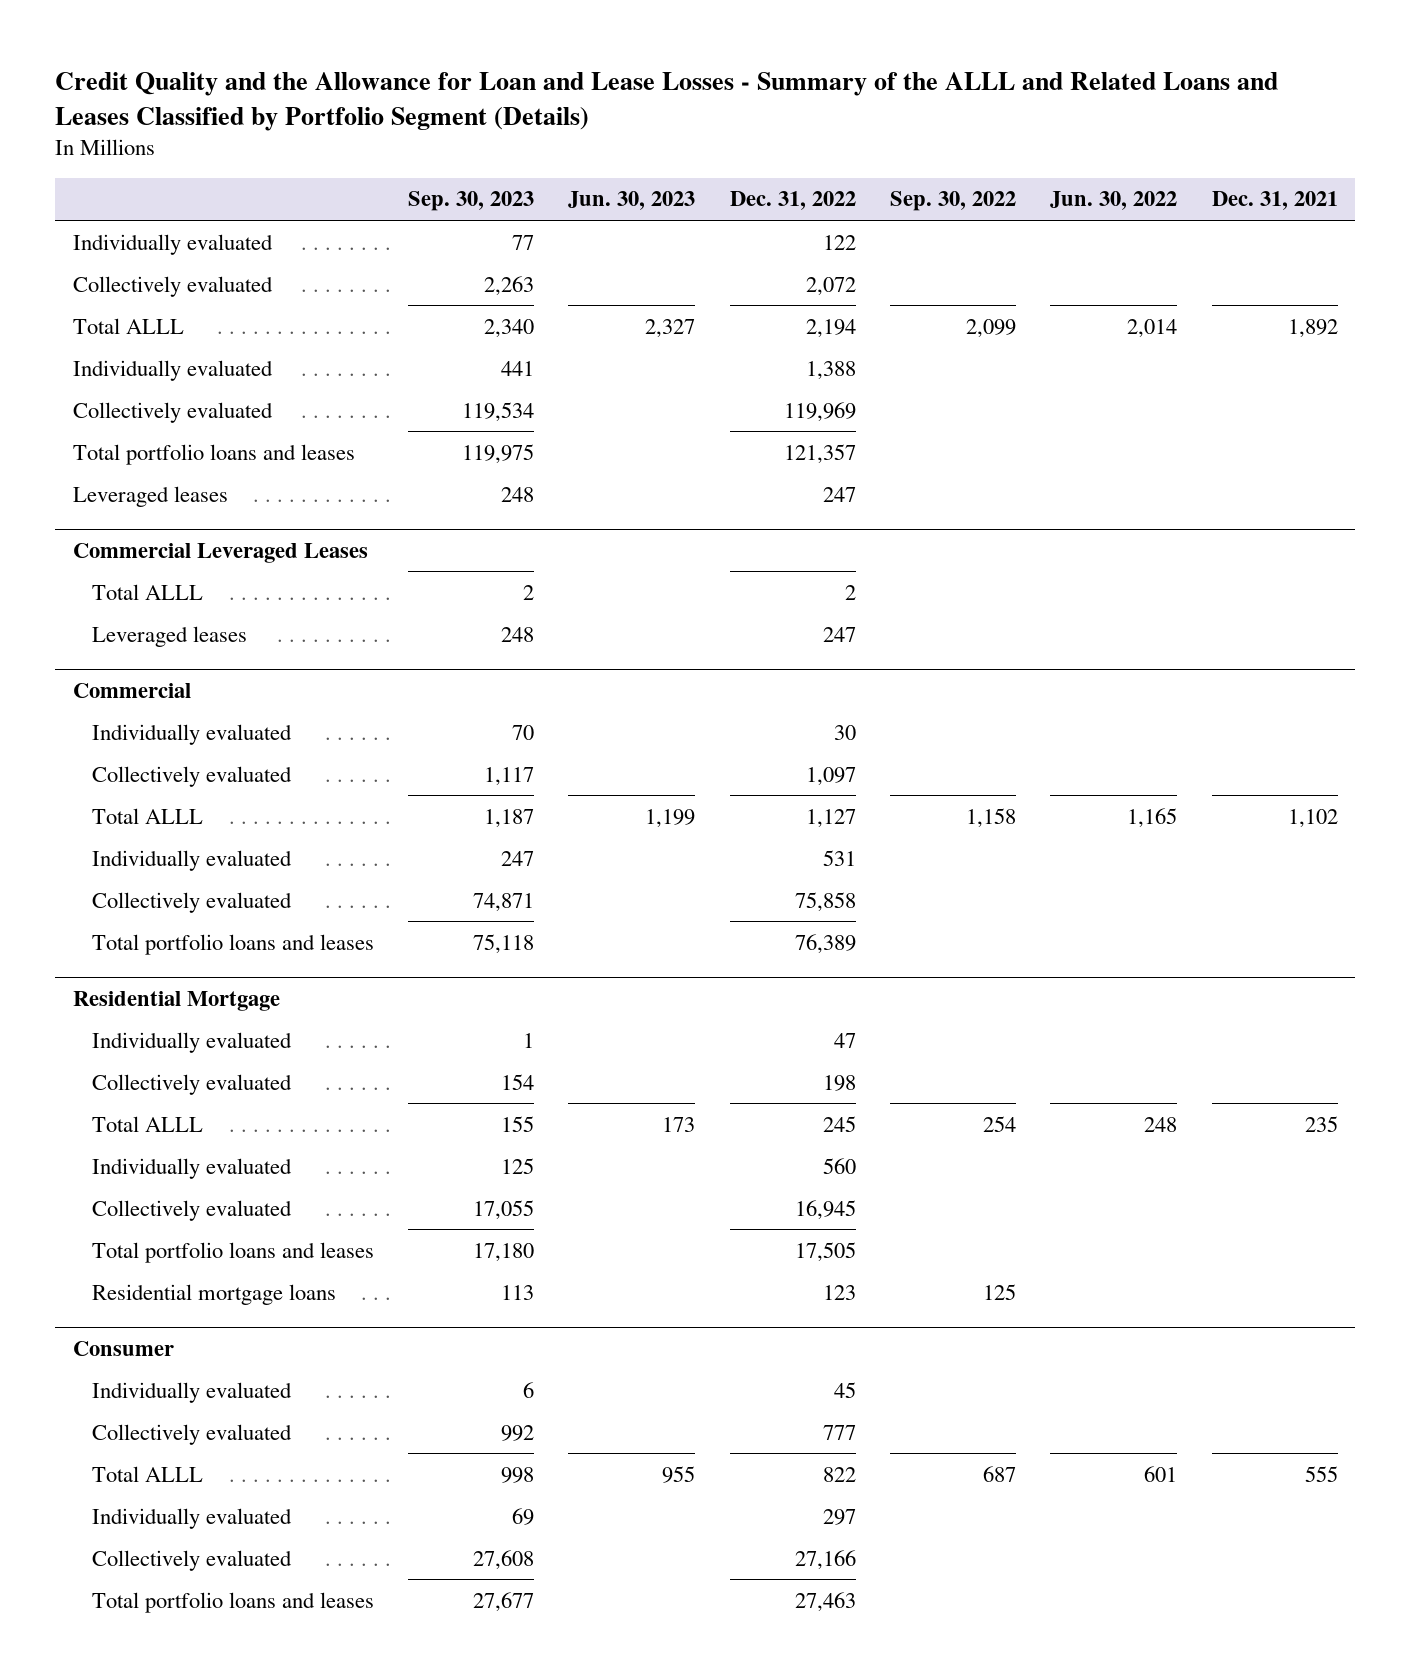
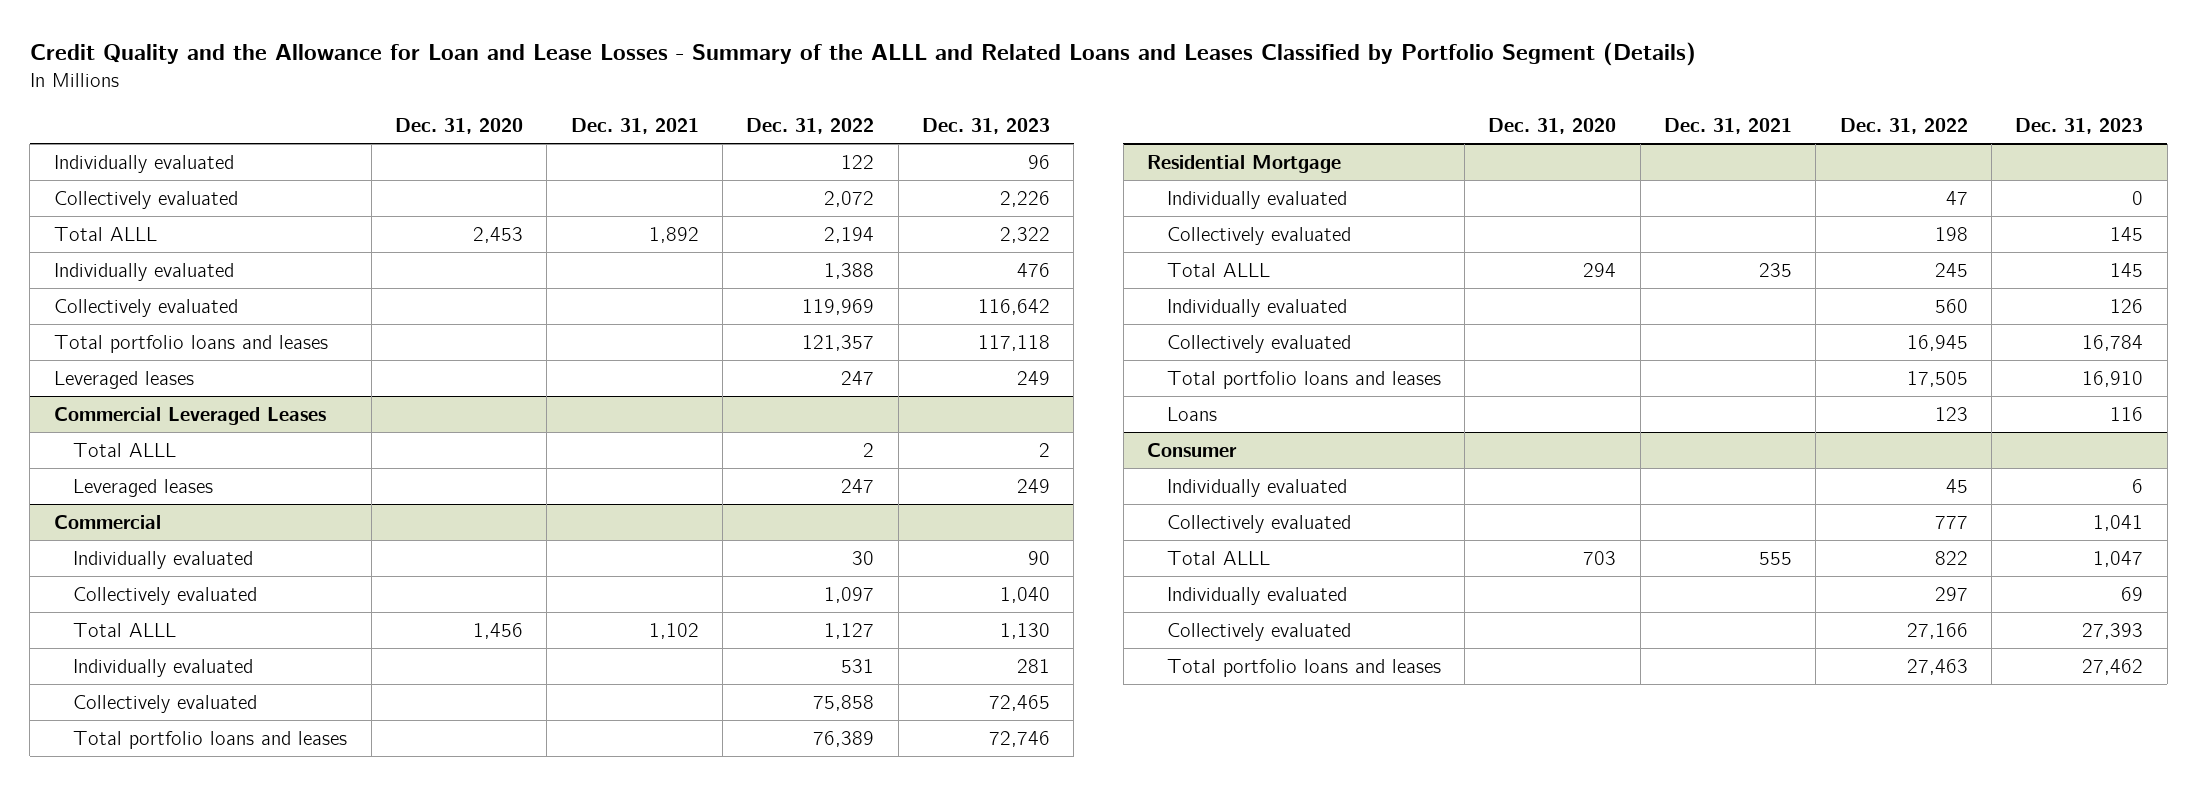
[407,191,534,212] Sep. 30, 2023 -> none
[568,191,696,211] Jun. 30, 2023 -> none
[889,191,1016,212] Sep. 30, 2022 -> none
[1050,191,1178,211] Jun. 30, 2022 -> none
none -> [394,117,523,134] Dec. 31, 2020
none -> [921,117,1050,134] Dec. 31, 2023
[91,1283,336,1305] Residential mortgage loans -> [1166,406,1217,421] Loans

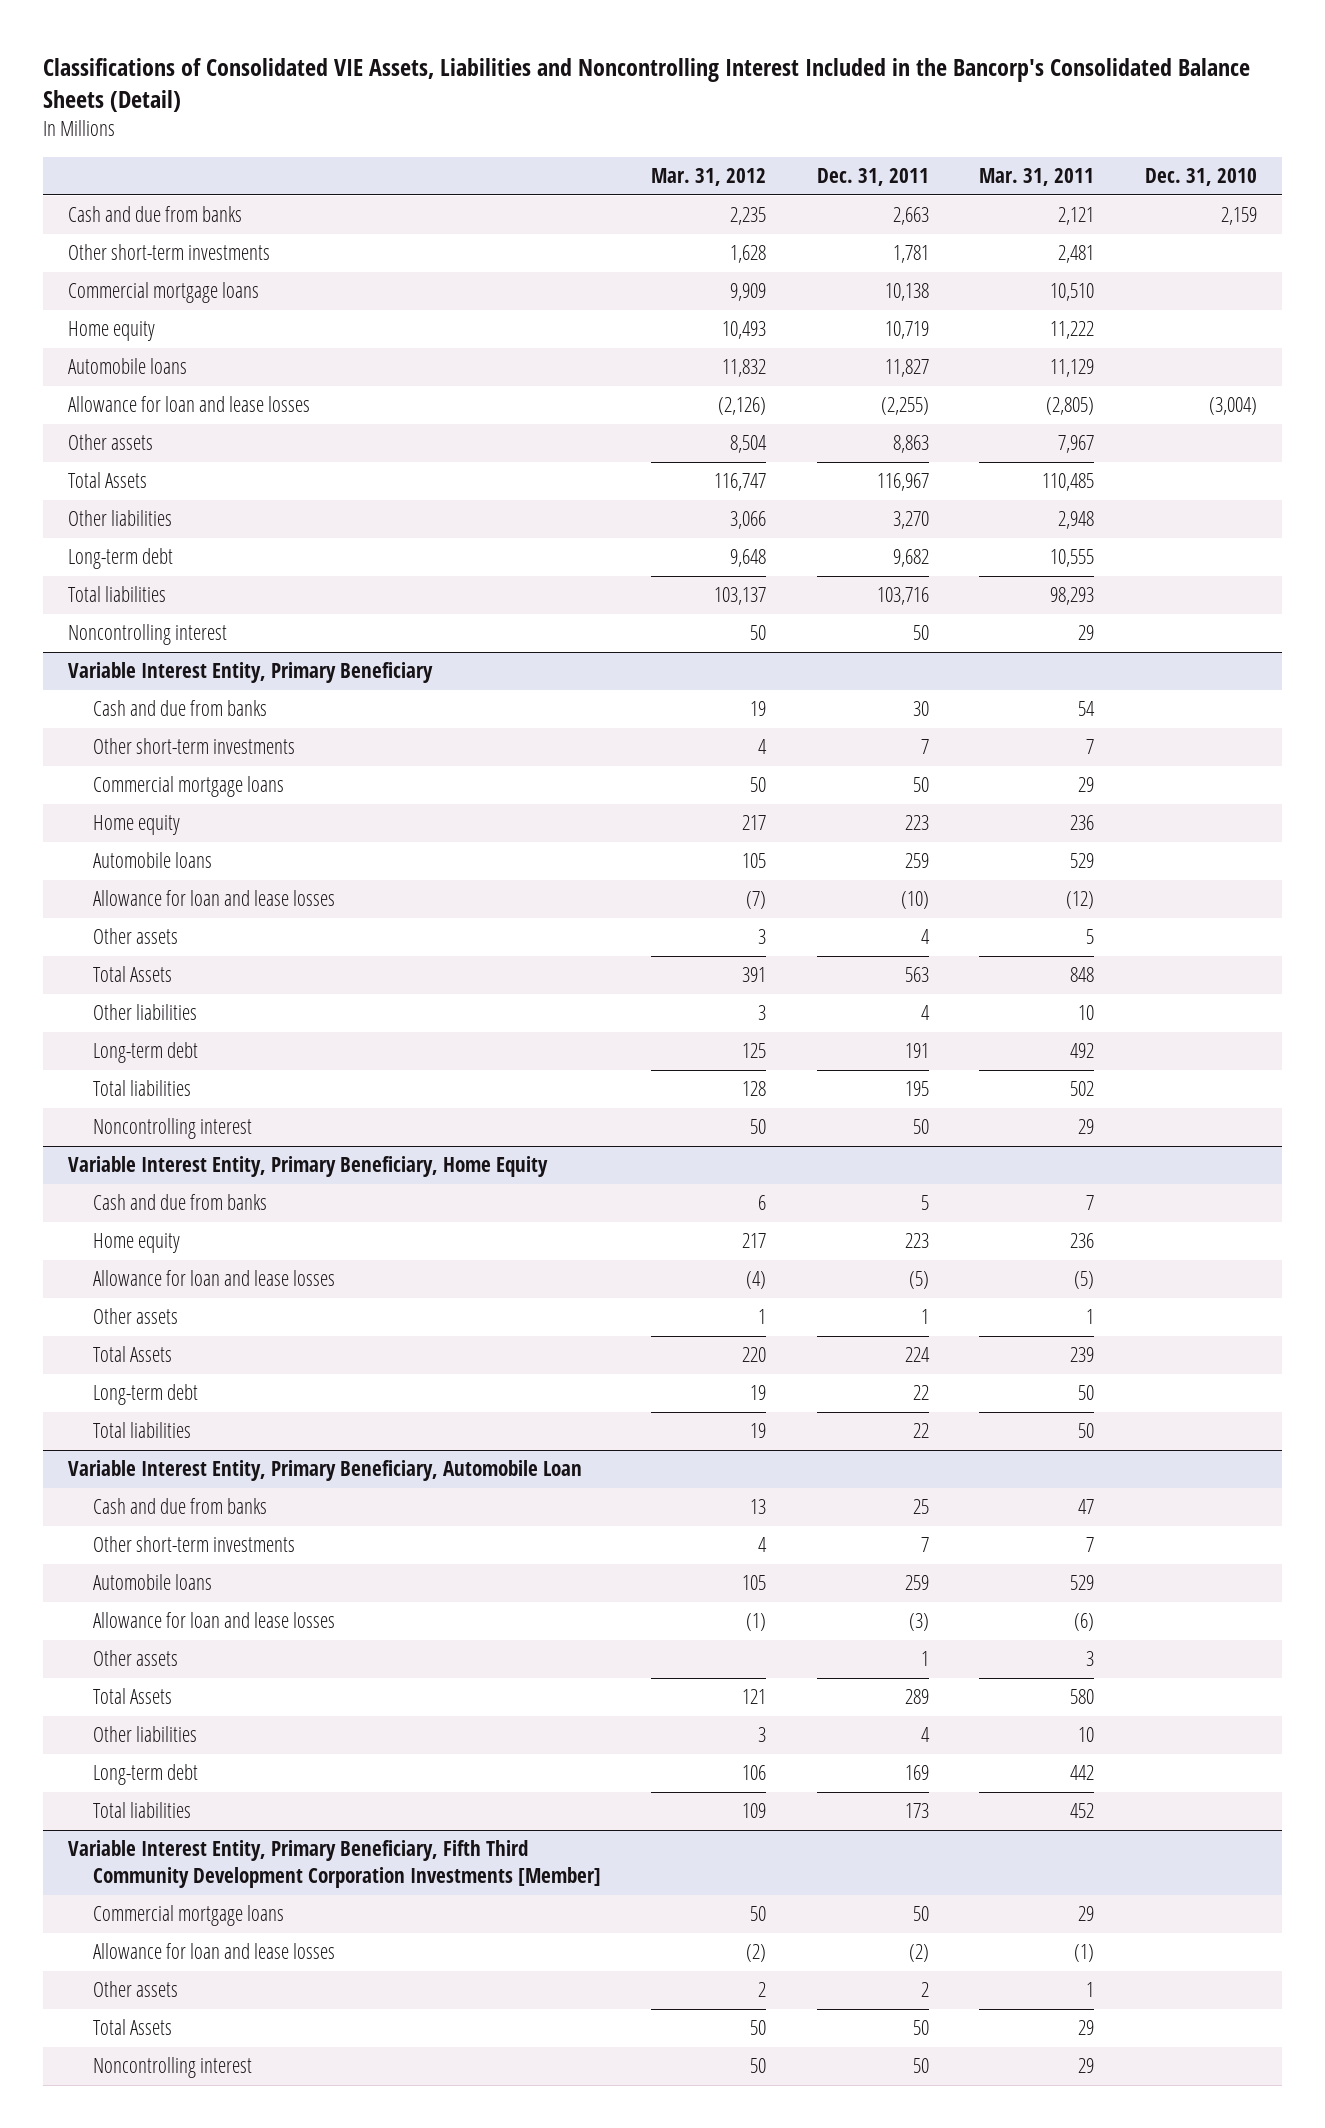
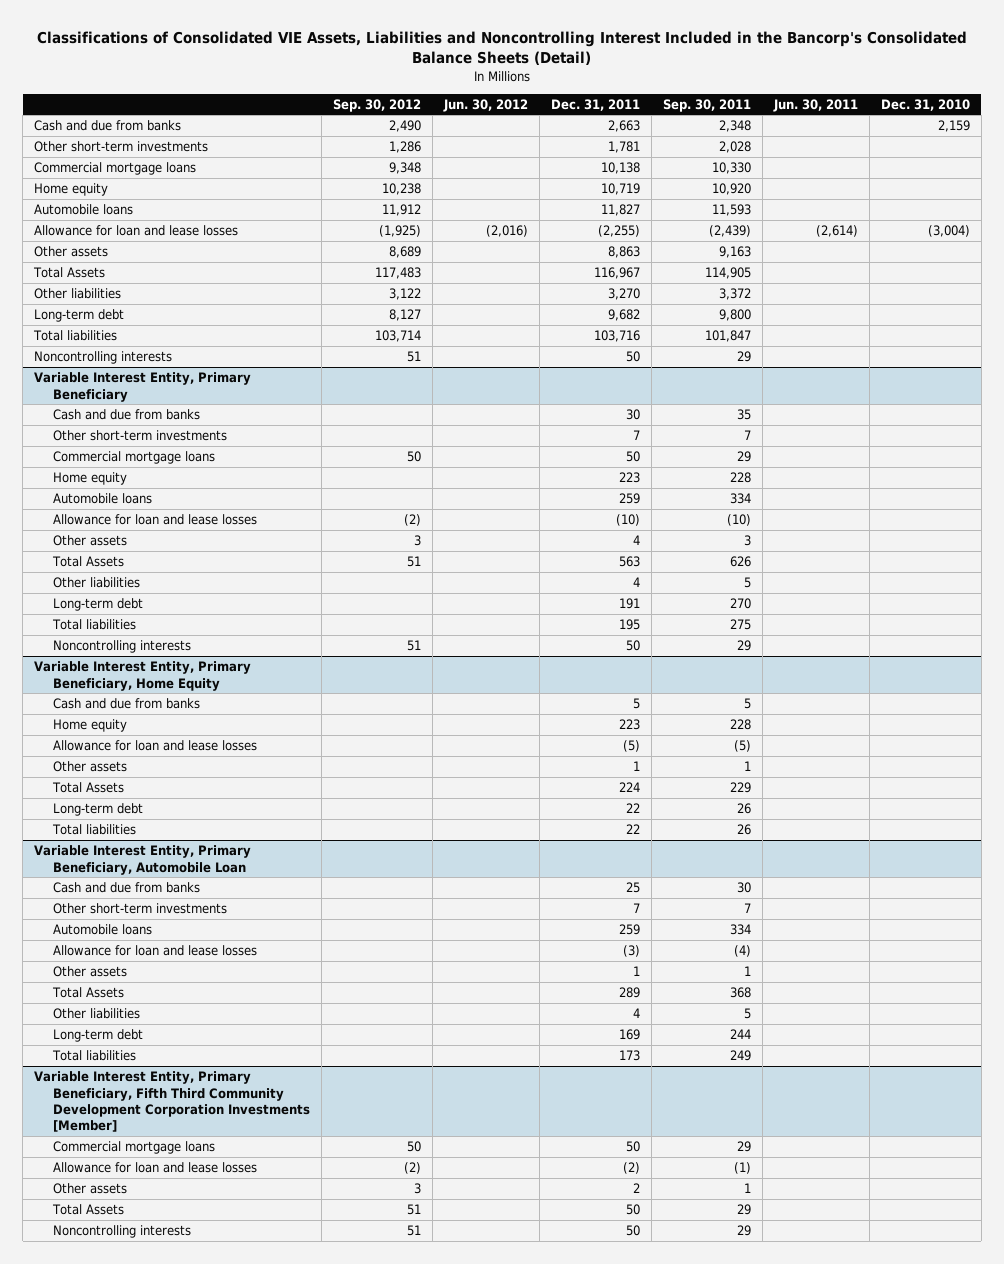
[651,168,767,187] Mar. 31, 2012 -> none
[979,168,1095,187] Mar. 31, 2011 -> none
none -> [333,98,422,112] Sep. 30, 2012
none -> [443,98,529,112] Jun. 30, 2012
none -> [662,98,751,112] Sep. 30, 2011
none -> [772,98,858,112] Jun. 30, 2011
[68,624,228,646] Noncontrolling interest -> [34,351,173,365] Noncontrolling interests
[93,1118,253,1140] Noncontrolling interest -> [53,640,192,654] Noncontrolling interests
[93,2057,253,2079] Noncontrolling interest -> [53,1225,192,1239] Noncontrolling interests

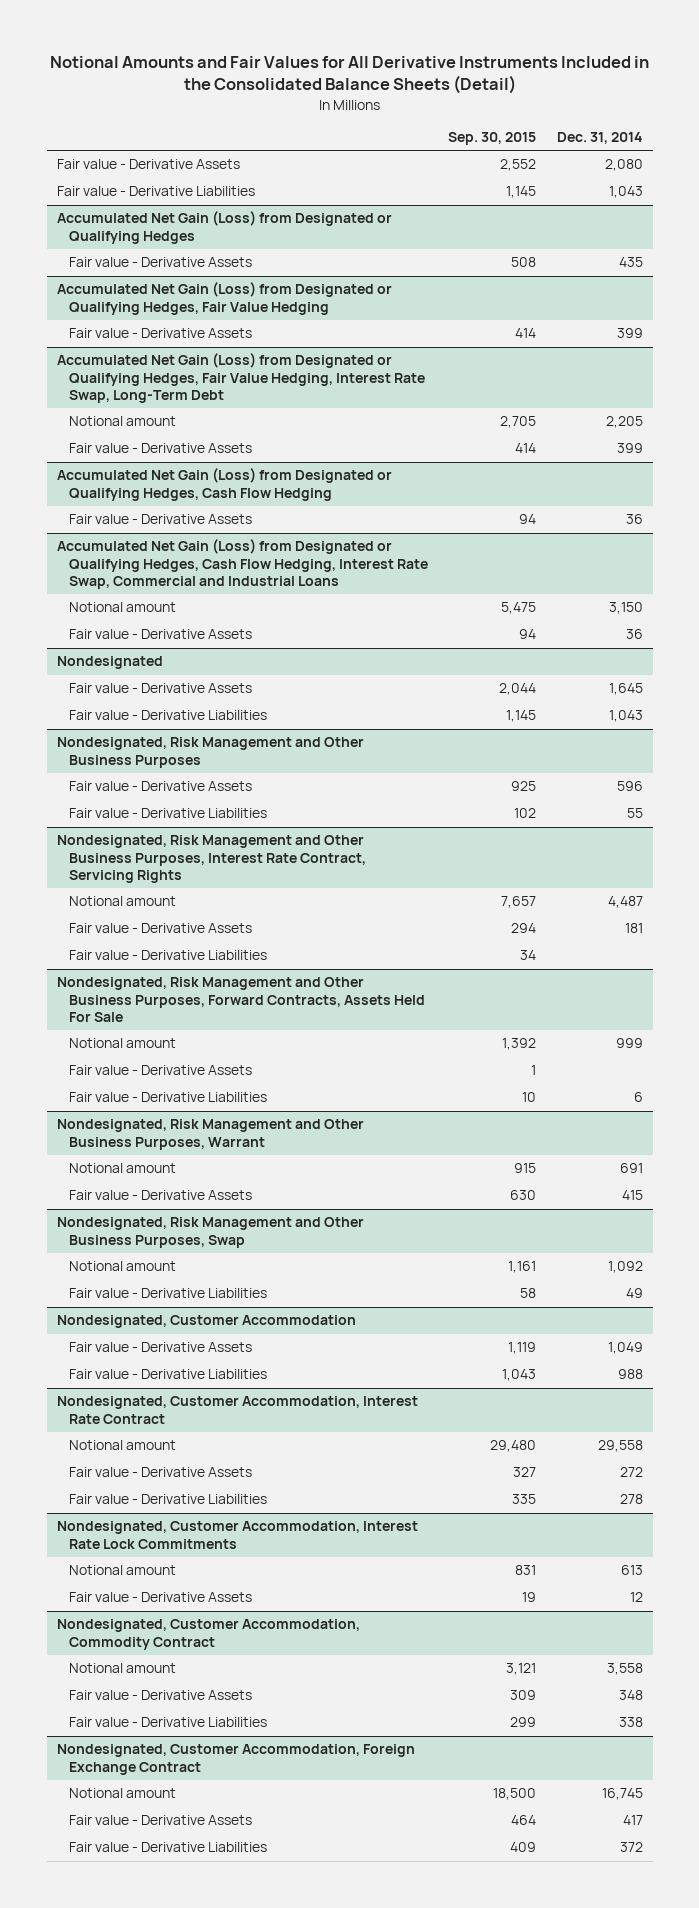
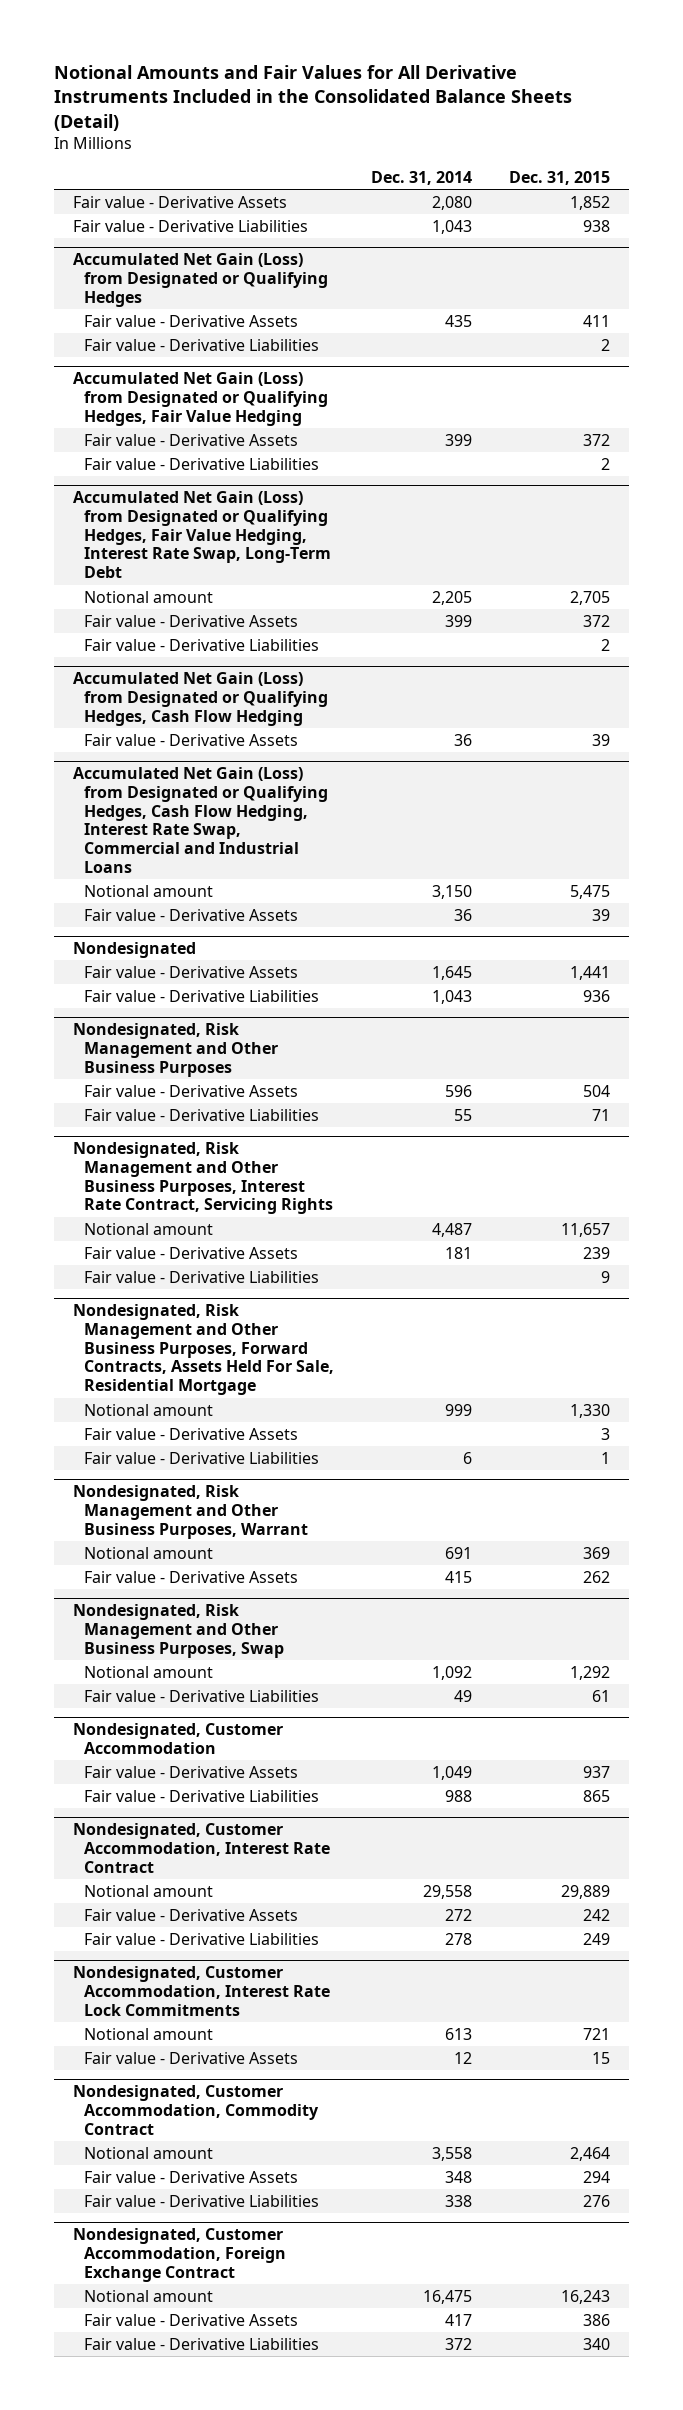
[448,132,537,146] Sep. 30, 2015 -> none
none -> [509,170,611,185] Dec. 31, 2015
none -> [84,338,320,351] Fair value - Derivative Liabilities
none -> [84,457,320,470] Fair value - Derivative Liabilities
none -> [84,638,320,651] Fair value - Derivative Liabilities
[56,977,425,1023] Nondesignated, Risk Management and Other Business Purposes, Forward Contracts, Assets Held For Sale -> [72,1304,335,1396] Nondesignated, Risk Management and Other Business Purposes, Forward Contracts, Assets Held For Sale, Residential Mortgage
[601,1788,643,1801] 16,745 -> [423,2289,473,2304] 16,475

